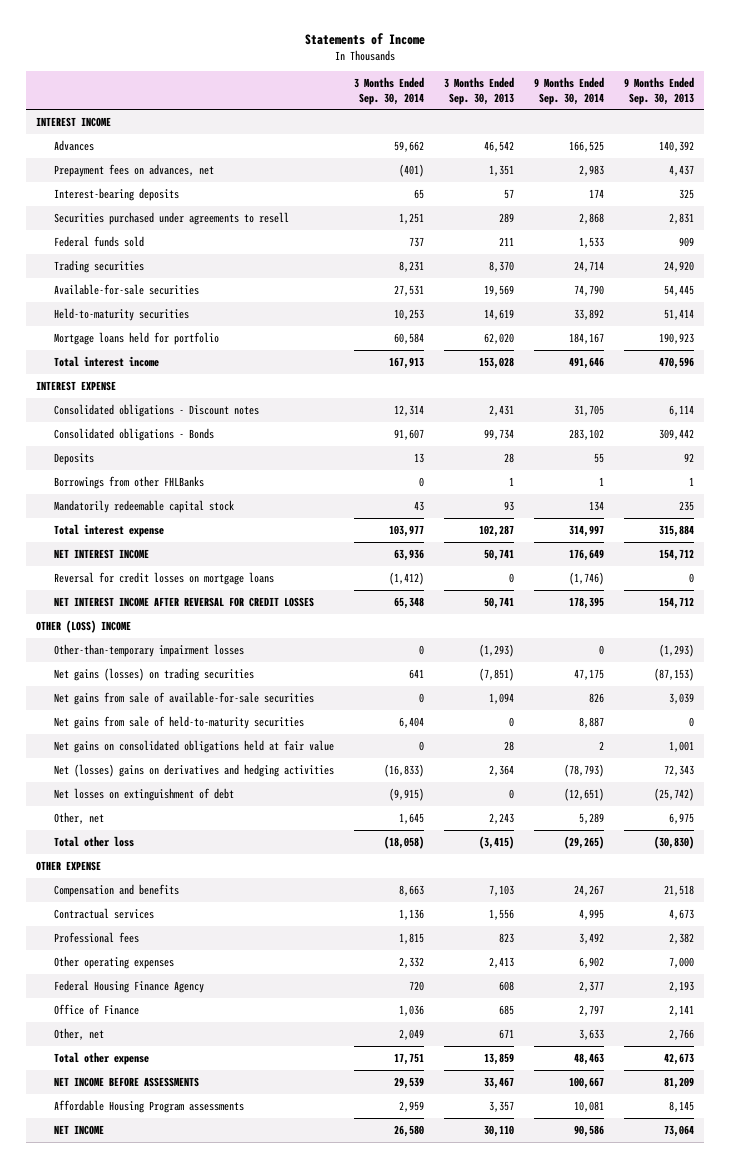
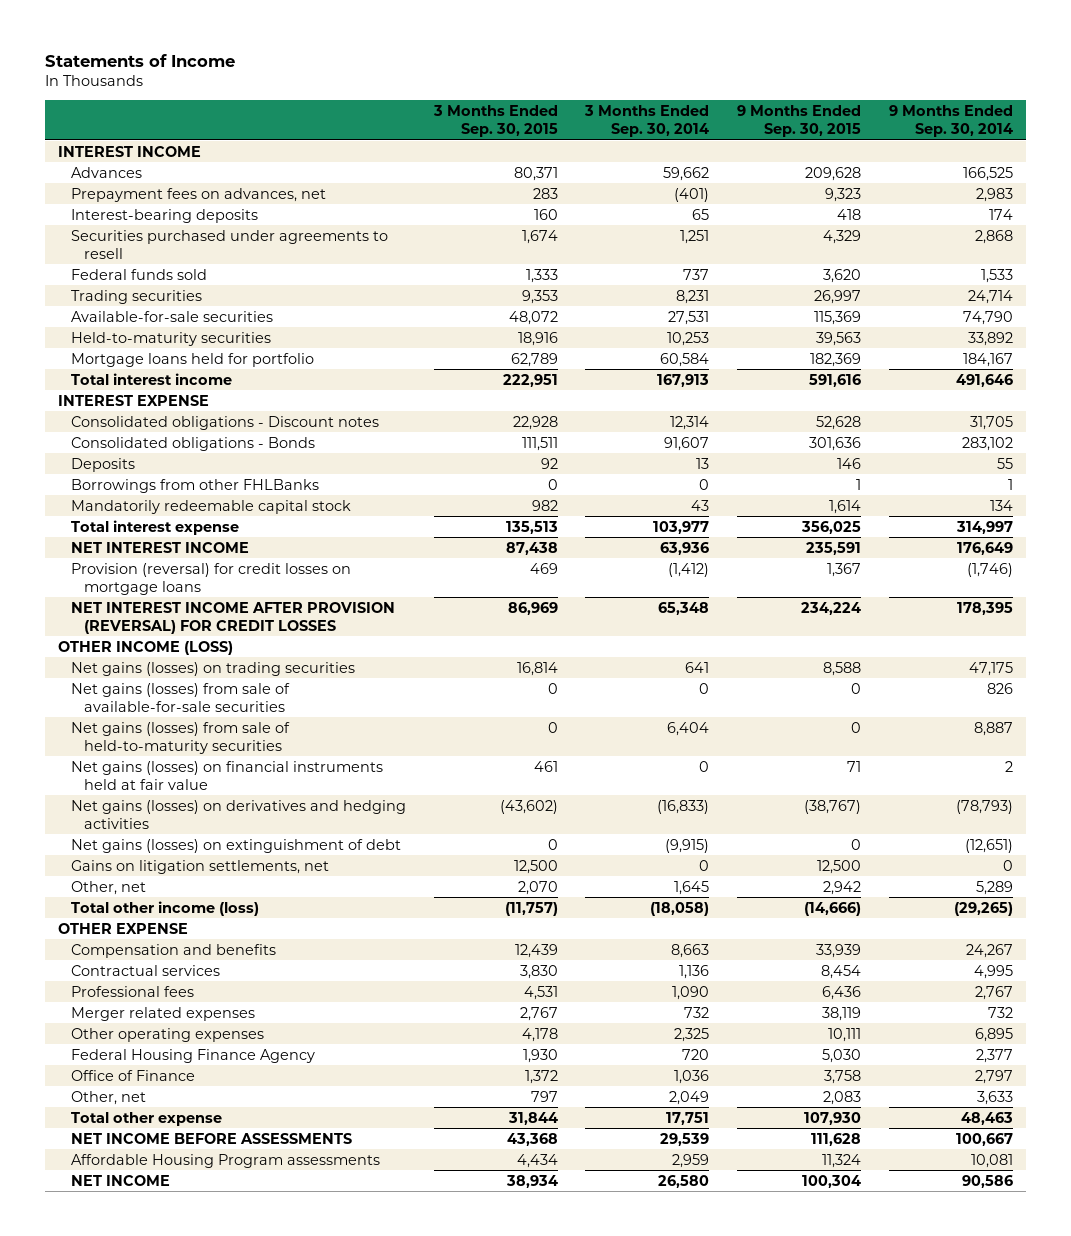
[444,77,515,105] 3 Months Ended Sep. 30, 2013 -> none
[624,77,695,105] 9 Months Ended Sep. 30, 2013 -> none
none -> [432,105,558,137] 3 Months Ended Sep. 30, 2015
none -> [737,105,862,137] 9 Months Ended Sep. 30, 2015
[54,643,245,657] Other-than-temporary impairment losses -> none
[54,571,275,585] Reversal for credit losses on mortgage loans -> [71,562,352,595] Provision (reversal) for credit losses on mortgage loans
[54,596,315,607] NET INTEREST INCOME AFTER REVERSAL FOR CREDIT LOSSES -> [71,601,396,634] NET INTEREST INCOME AFTER PROVISION (REVERSAL) FOR CREDIT LOSSES
[36,619,132,633] OTHER (LOSS) INCOME -> [58,640,234,655] OTHER INCOME (LOSS)
[54,691,315,705] Net gains from sale of available-for-sale securities -> [71,682,291,712] Net gains (losses) from sale of available-for-sale securities
[54,715,305,729] Net gains from sale of held-to-maturity securities -> [71,721,291,754] Net gains (losses) from sale of held-to-maturity securities
[54,739,335,753] Net gains on consolidated obligations held at fair value -> [71,760,384,790] Net gains (losses) on financial instruments held at fair value
[54,763,335,777] Net (losses) gains on derivatives and hedging activities -> [71,799,407,829] Net gains (losses) on derivatives and hedging activities
[54,787,235,801] Net losses on extinguishment of debt -> [71,838,402,853] Net gains (losses) on extinguishment of debt
none -> [71,859,330,874] Gains on litigation settlements, net
[54,835,135,847] Total other loss -> [71,900,260,916] Total other income (loss)
[399,932,425,944] 1,815 -> [672,985,710,1000] 1,090
[579,932,605,944] 3,492 -> [974,985,1013,1000] 2,767
none -> [71,1006,256,1021] Merger related expenses
[399,956,425,968] 2,332 -> [674,1027,710,1042] 2,325
[579,956,605,968] 6,902 -> [974,1027,1013,1042] 6,895

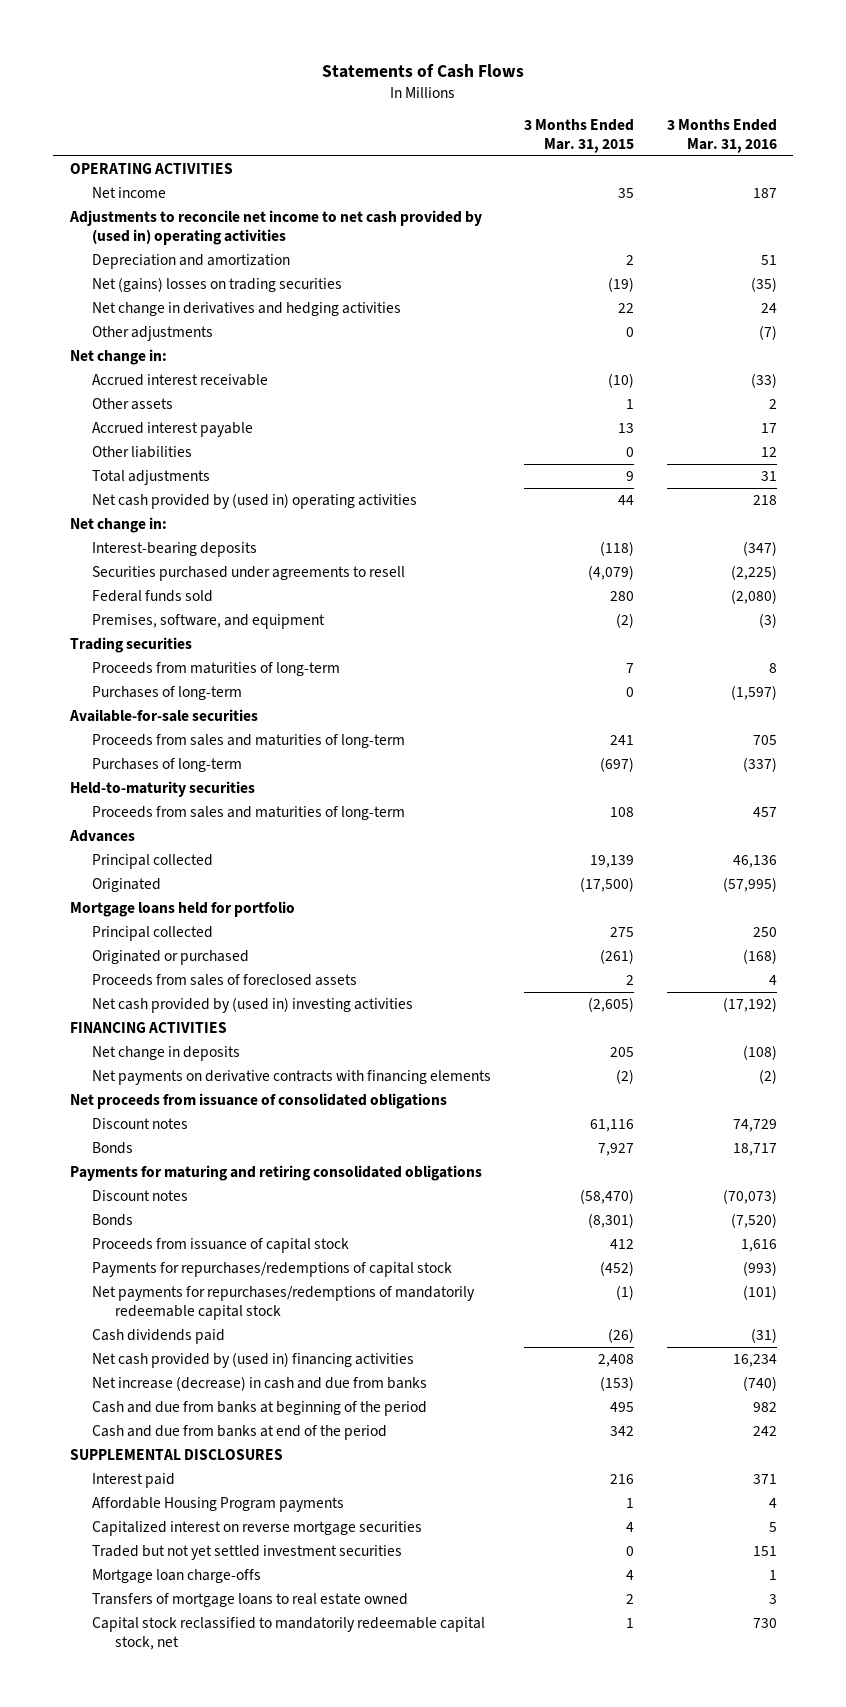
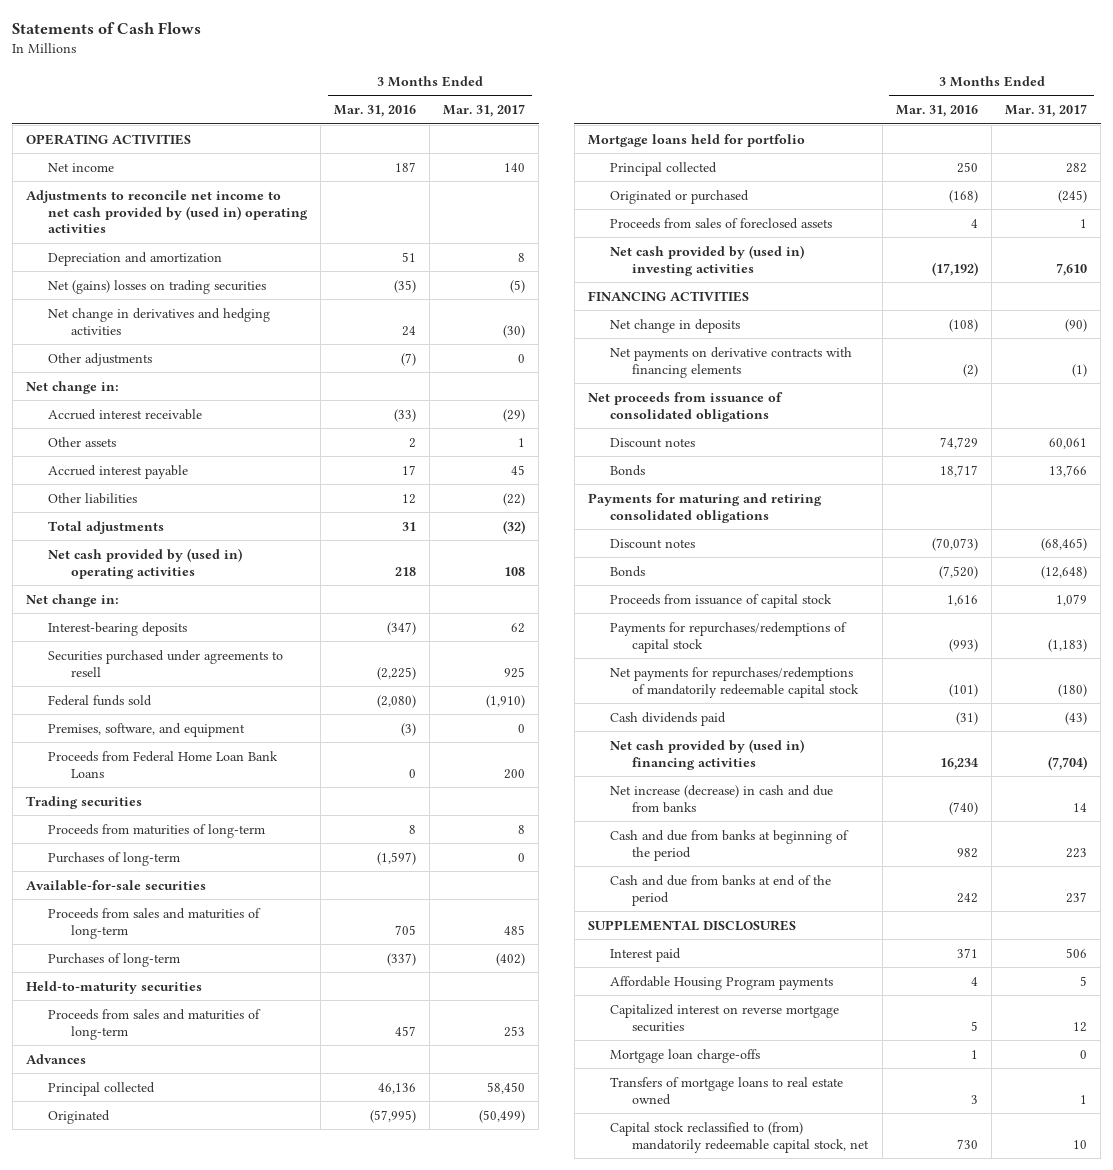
[524,119,635,153] 3 Months Ended Mar. 31, 2015 -> none
none -> [443,104,526,118] Mar. 31, 2017
none -> [48,750,279,778] Proceeds from Federal Home Loan Bank Loans
[92,1545,403,1561] Traded but not yet settled investment securities -> none
[92,1617,486,1650] Capital stock reclassified to mandatorily redeemable capital stock, net -> [610,1121,870,1153] Capital stock reclassified to (from) mandatorily redeemable capital stock, net

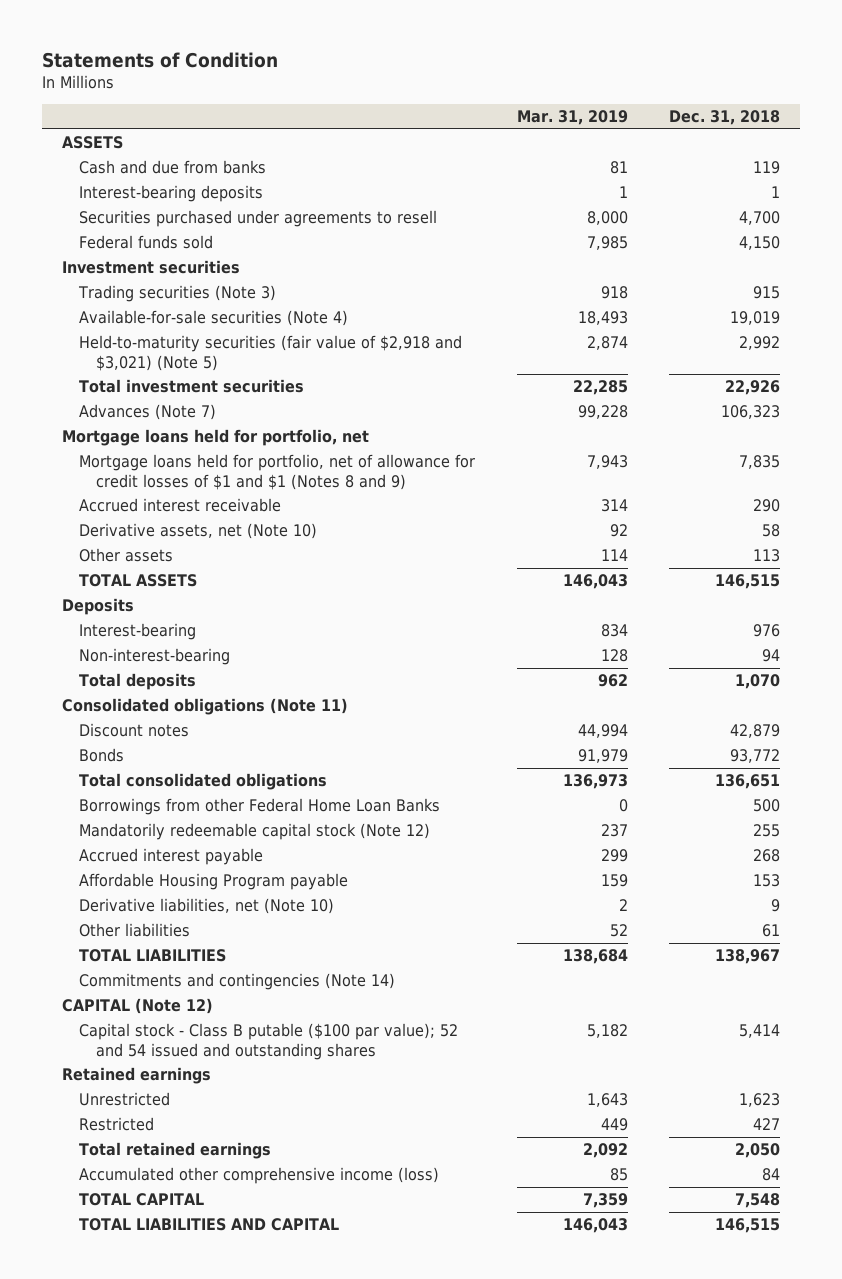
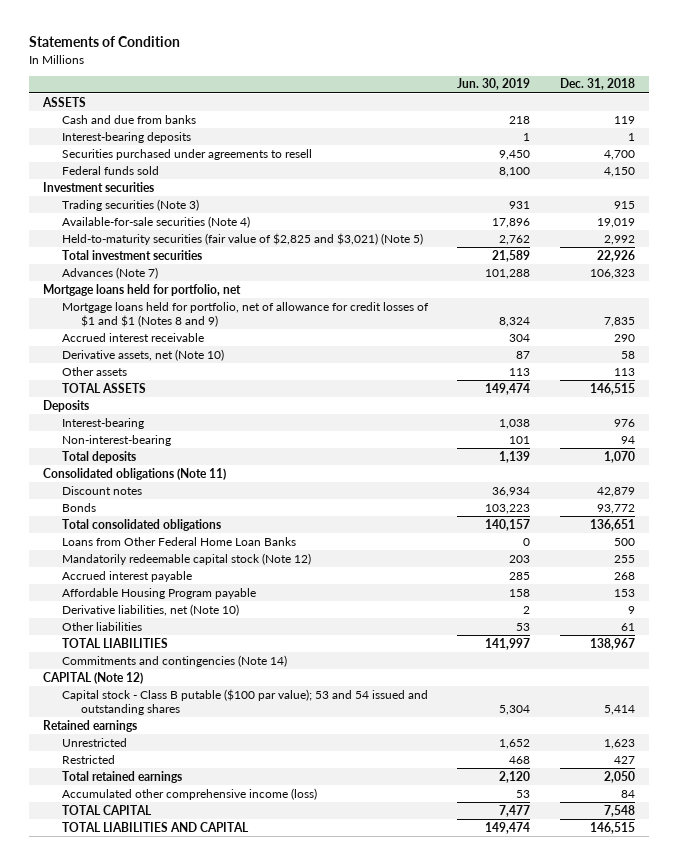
[516,110,628,126] Mar. 31, 2019 -> none
none -> [457,78,531,91] Jun. 30, 2019
[79,335,463,371] Held-to-maturity securities (fair value of $2,918 and $3,021) (Note 5) -> [61,232,423,245] Held-to-maturity securities (fair value of $2,825 and $3,021) (Note 5)
[79,798,441,816] Borrowings from other Federal Home Loan Banks -> [61,536,296,546] Loans from Other Federal Home Loan Banks
[79,1023,459,1060] Capital stock - Class B putable ($100 par value); 52 and 54 issued and outstanding shares -> [61,688,428,715] Capital stock - Class B putable ($100 par value); 53 and 54 issued and outstanding shares

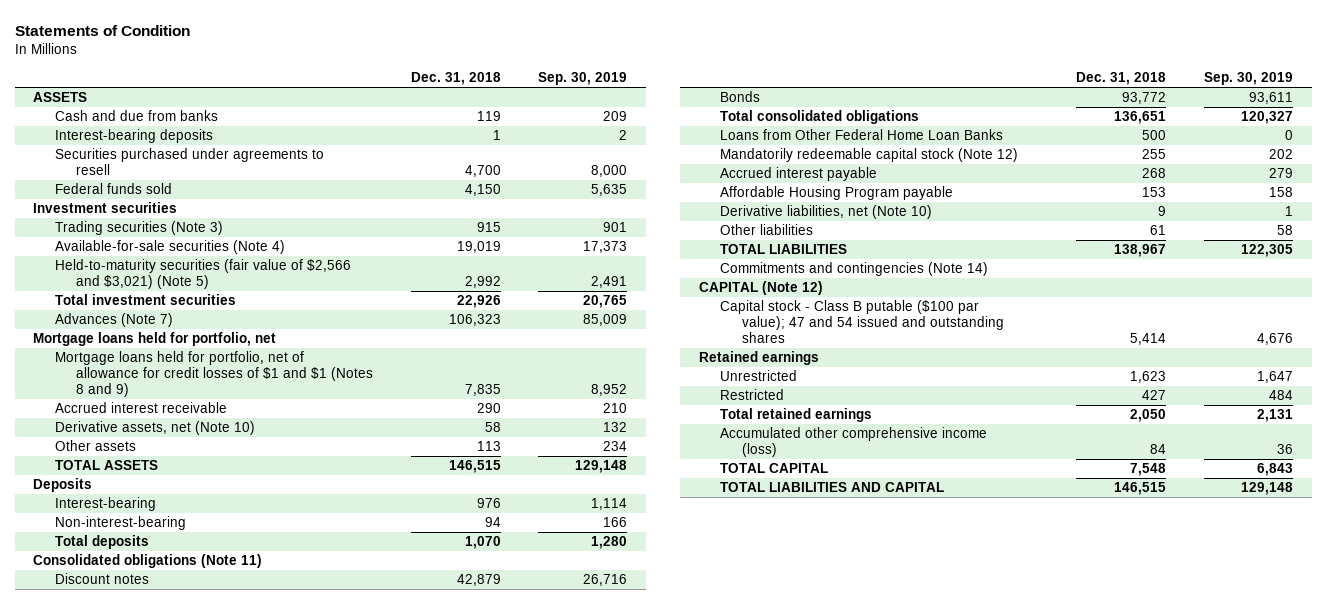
[457,78,531,91] Jun. 30, 2019 -> none
none -> [538,72,628,86] Sep. 30, 2019
[61,232,423,245] Held-to-maturity securities (fair value of $2,825 and $3,021) (Note 5) -> [54,259,351,290] Held-to-maturity securities (fair value of $2,566 and $3,021) (Note 5)
[61,688,428,715] Capital stock - Class B putable ($100 par value); 53 and 54 issued and outstanding shares -> [720,300,1004,344] Capital stock - Class B putable ($100 par value); 47 and 54 issued and outstanding shares

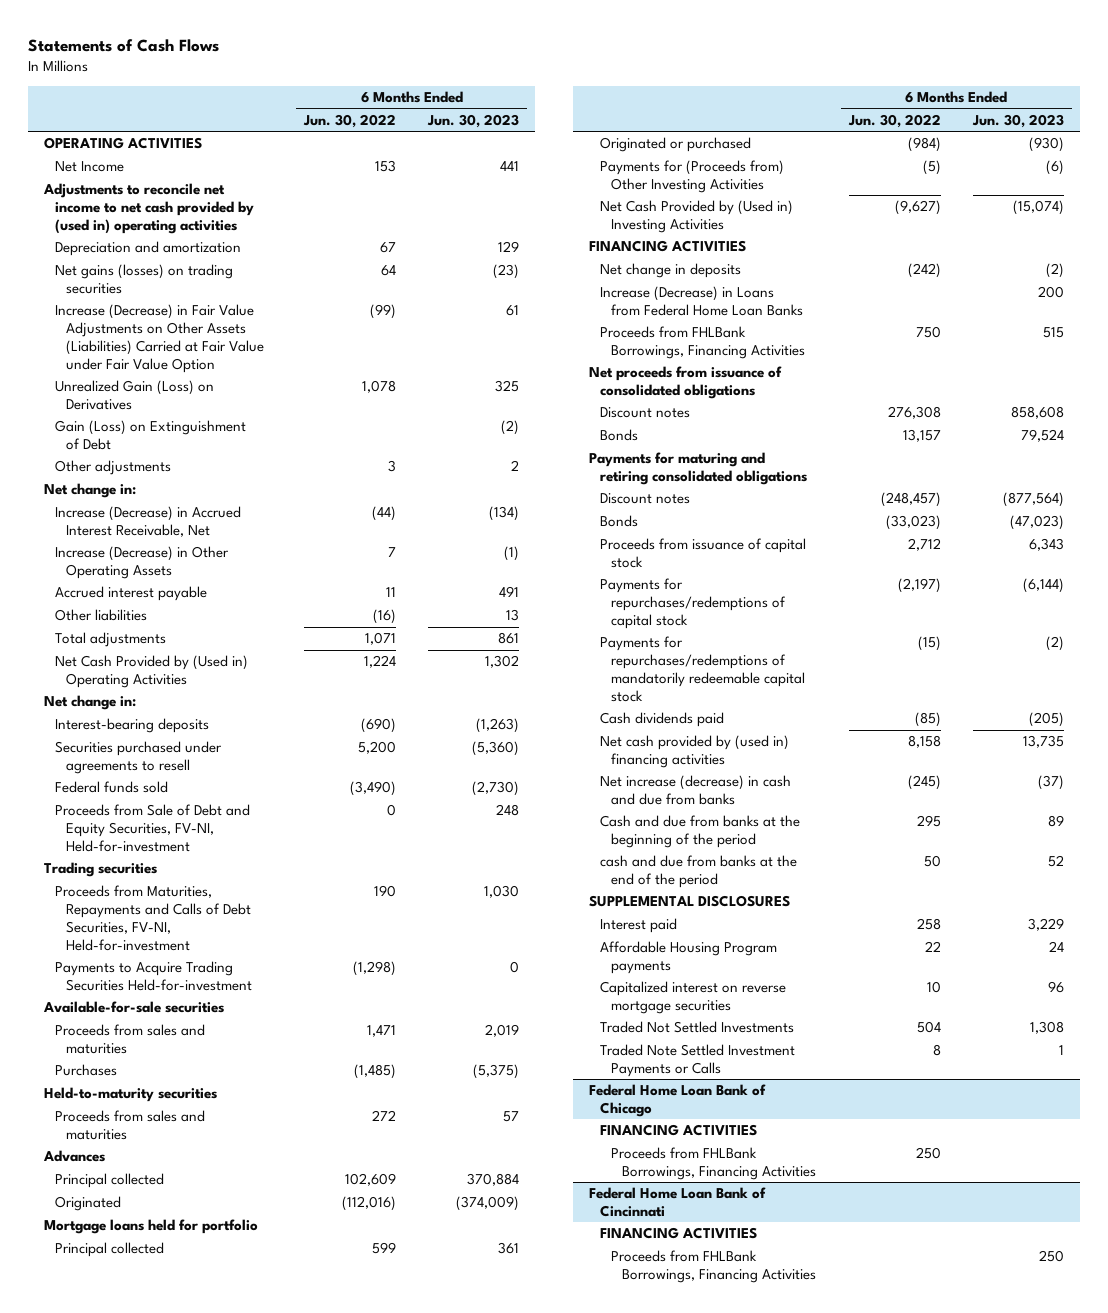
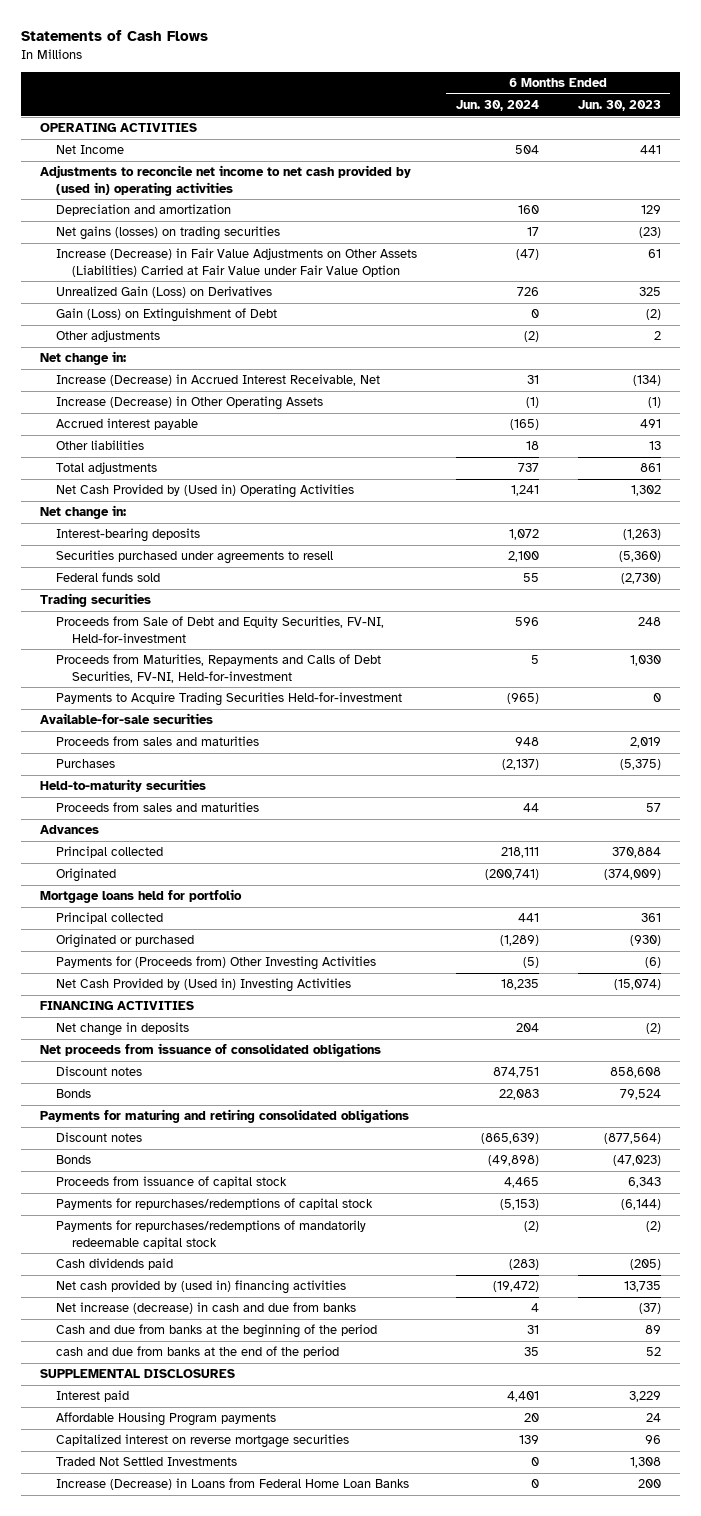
[302,114,396,129] Jun. 30, 2022 -> none
none -> [455,100,539,112] Jun. 30, 2024
[55,804,251,852] Proceeds from Sale of Debt and Equity Securities, FV-NI, Held-for-investment -> [56,616,385,643] Proceeds from Sale of Debt and Equity Securities, FV-NI, Held-for-investment
[599,326,806,360] Proceeds from FHLBank Borrowings, Financing Activities -> none
[599,1044,795,1078] Traded Note Settled Investment Payments or Calls -> none
[588,1084,766,1118] Federal Home Loan Bank of Chicago -> none
[599,1124,757,1137] FINANCING ACTIVITIES -> none
[611,1147,817,1181] Proceeds from FHLBank Borrowings, Financing Activities -> none
[588,1187,766,1218] Federal Home Loan Bank of Cincinnati -> none
[599,1227,757,1240] FINANCING ACTIVITIES -> none
[611,1250,817,1284] Proceeds from FHLBank Borrowings, Financing Activities -> none
[599,286,804,317] Increase (Decrease) in Loans from Federal Home Loan Banks -> [56,1478,410,1491] Increase (Decrease) in Loans from Federal Home Loan Banks

